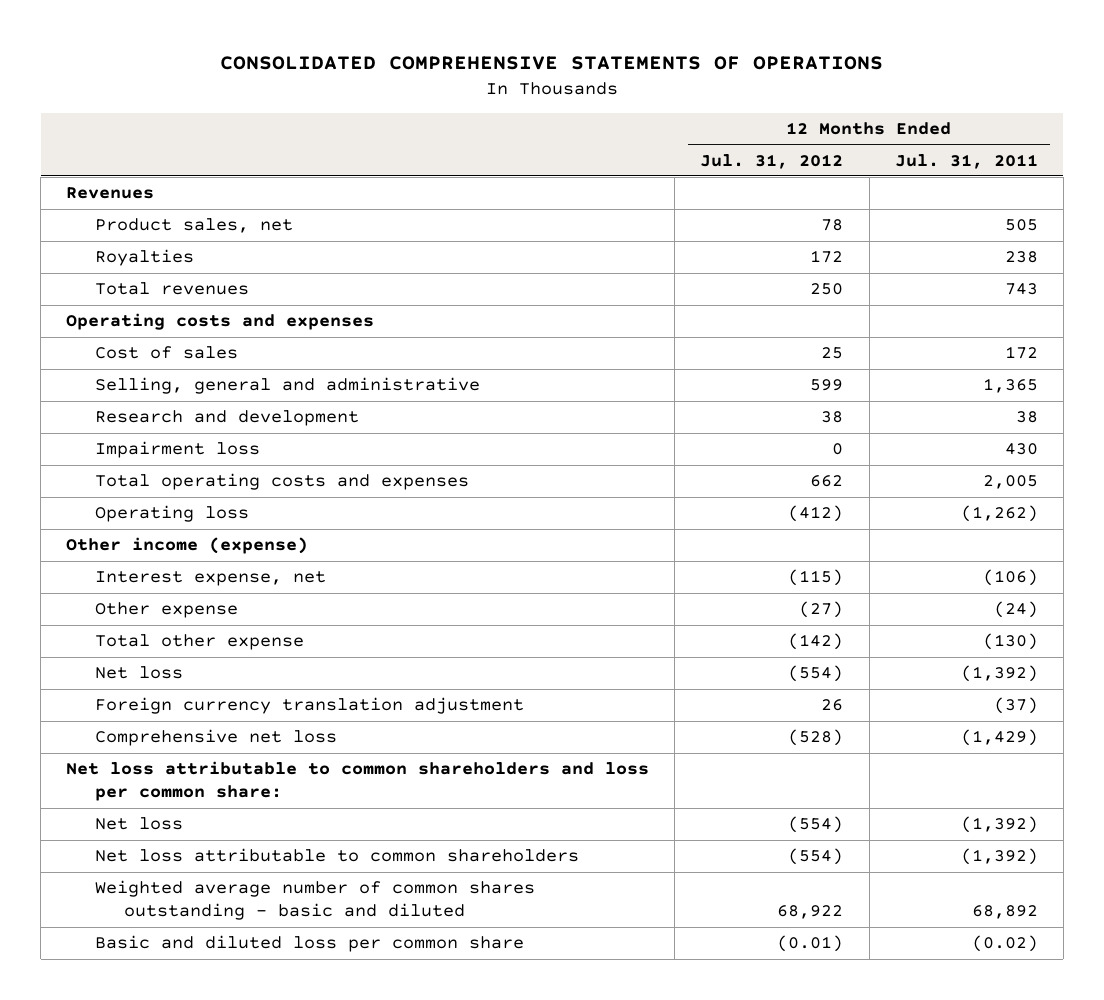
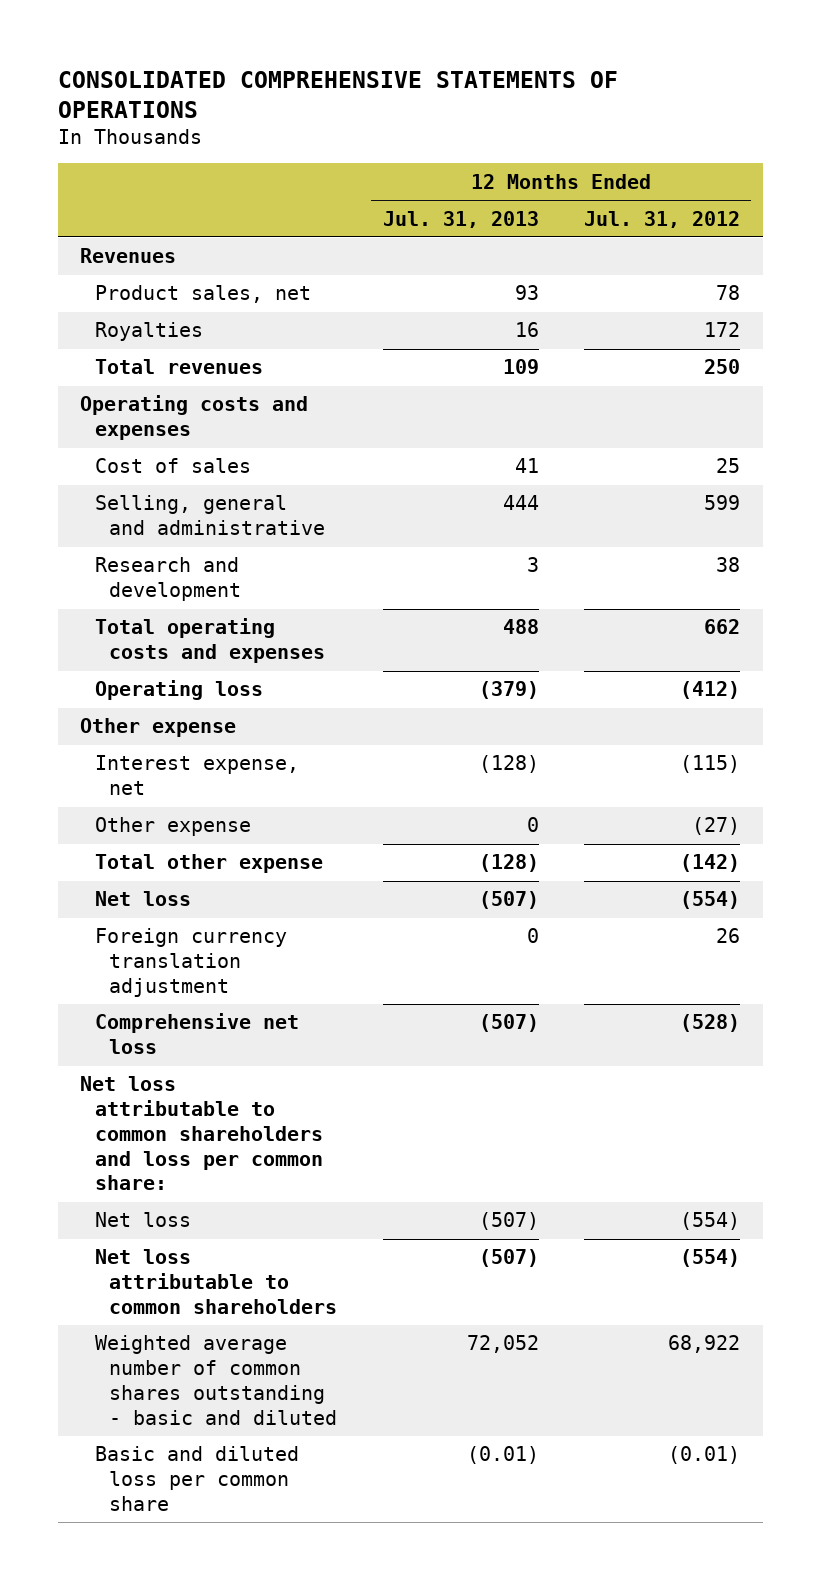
[894,153,1038,169] Jul. 31, 2011 -> none
none -> [382,210,539,228] Jul. 31, 2013
[94,441,260,459] Impairment loss -> none
[66,537,309,555] Other income (expense) -> [80,718,237,738] Other expense

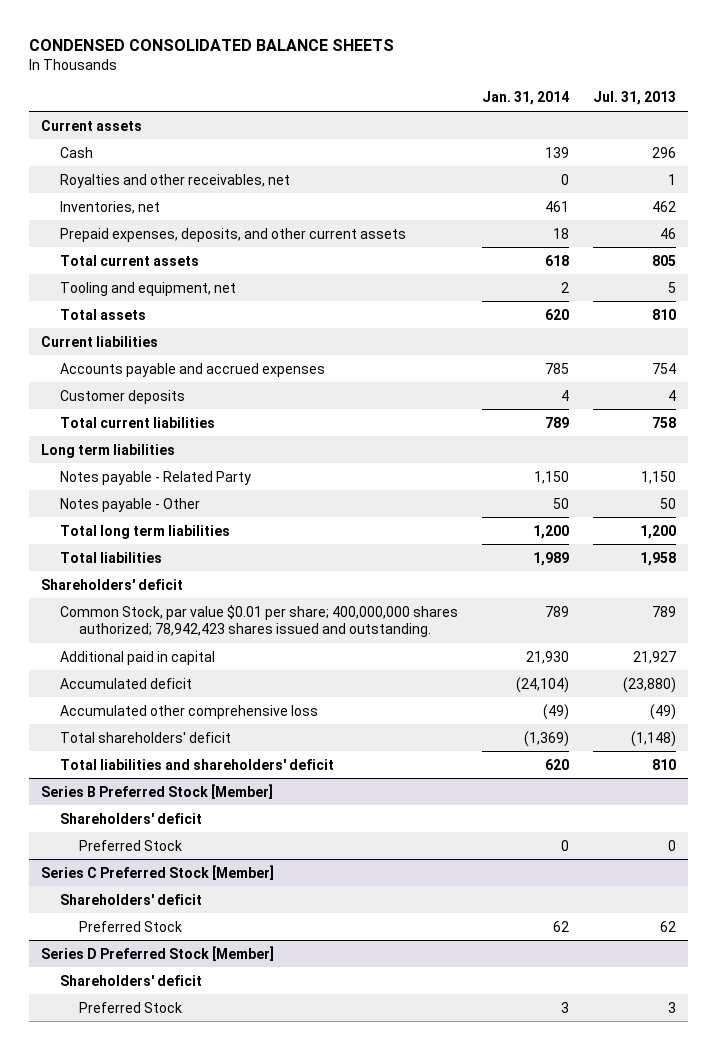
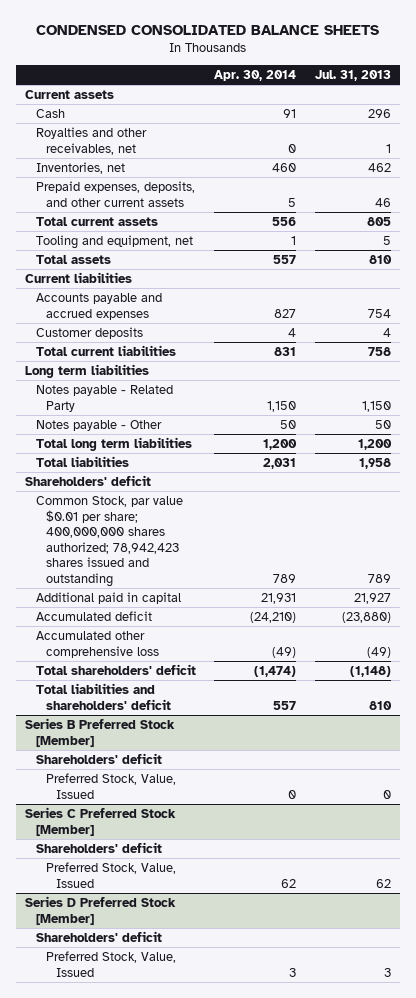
[482,91,570,106] Jan. 31, 2014 -> none
none -> [214,69,297,81] Apr. 30, 2014
[60,604,459,638] Common Stock, par value $0.01 per share; 400,000,000 shares authorized; 78,942,423 shares issued and outstanding. -> [35,495,183,587] Common Stock, par value $0.01 per share; 400,000,000 shares authorized; 78,942,423 shares issued and outstanding
[78,839,182,851] Preferred Stock -> [46,772,177,799] Preferred Stock, Value, Issued
[78,920,182,932] Preferred Stock -> [46,861,177,888] Preferred Stock, Value, Issued
[78,1001,182,1013] Preferred Stock -> [46,950,177,977] Preferred Stock, Value, Issued

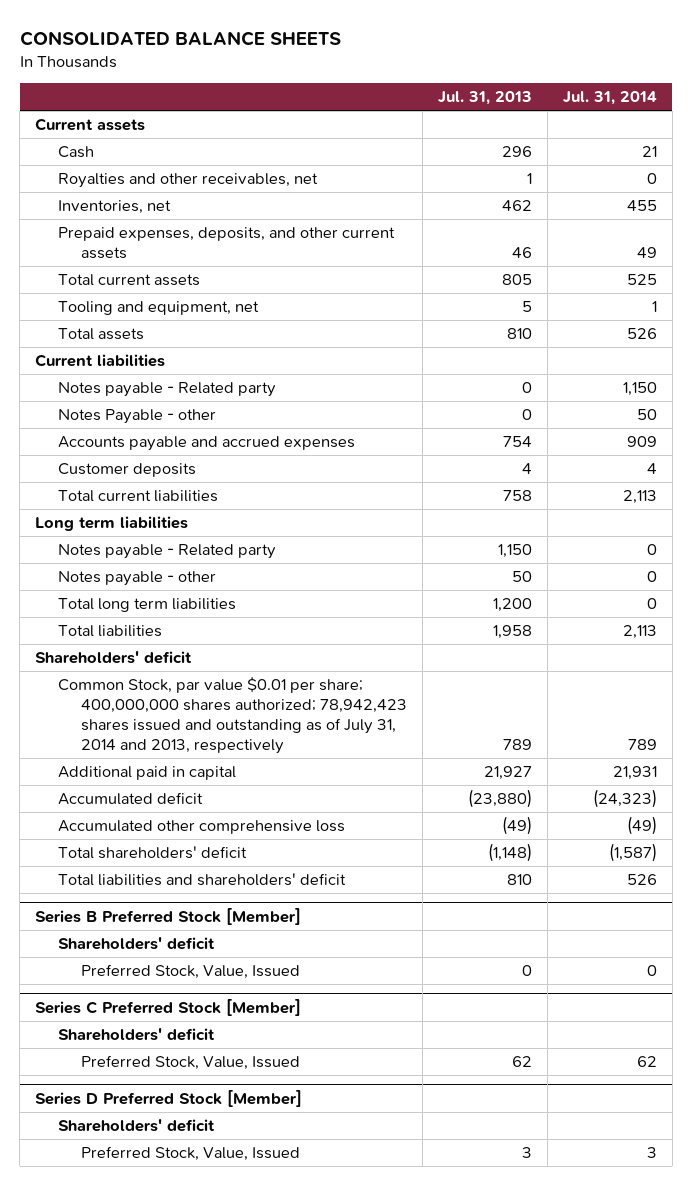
[36,25,380,36] CONDENSED CONSOLIDATED BALANCE SHEETS -> [19,30,341,46] CONSOLIDATED BALANCE SHEETS
[214,69,297,81] Apr. 30, 2014 -> none
none -> [562,91,657,106] Jul. 31, 2014
none -> [58,381,277,397] Notes payable - Related party
none -> [58,408,217,424] Notes Payable - other
[35,384,173,412] Notes payable - Related Party -> [58,543,277,559] Notes payable - Related party
[35,419,162,431] Notes payable - Other -> [58,570,217,586] Notes payable - other
[35,495,183,587] Common Stock, par value $0.01 per share; 400,000,000 shares authorized; 78,942,423 shares issued and outstanding -> [58,676,408,754] Common Stock, par value $0.01 per share; 400,000,000 shares authorized; 78,942,423 shares issued and outstanding as of July 31, 2014 and 2013, respectively

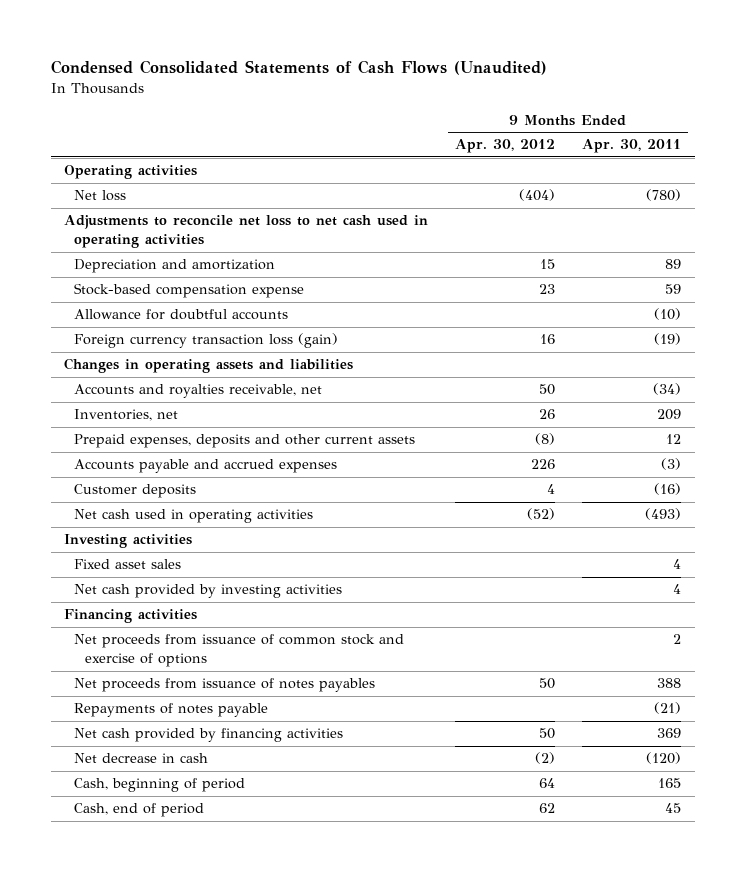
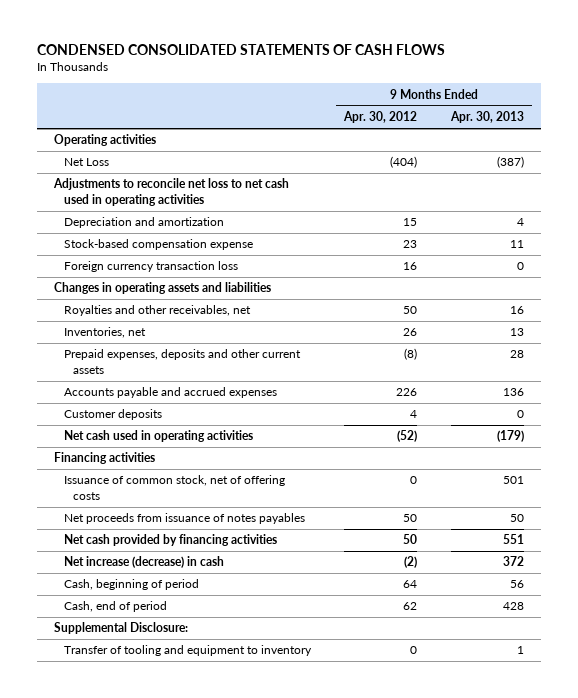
[50,60,547,76] Condensed Consolidated Statements of Cash Flows (Unaudited) -> [36,44,445,56] CONDENSED CONSOLIDATED STATEMENTS OF CASH FLOWS
[582,139,682,154] Apr. 30, 2011 -> none
none -> [449,111,524,124] Apr. 30, 2013
[74,190,127,202] Net loss -> [63,158,109,167] Net Loss
[74,309,289,321] Allowance for doubtful accounts -> none
[74,333,339,349] Foreign currency transaction loss (gain) -> [63,261,238,273] Foreign currency transaction loss
[74,384,323,399] Accounts and royalties receivable, net -> [63,305,251,317] Royalties and other receivables, net
[64,534,193,549] Investing activities -> none
[74,559,182,570] Fixed asset sales -> none
[74,584,343,599] Net cash provided by investing activities -> none
[74,634,405,668] Net proceeds from issuance of common stock and exercise of options -> none
none -> [63,475,285,500] Issuance of common stock, net of offering costs
[74,703,269,718] Repayments of notes payable -> none
[74,753,209,764] Net decrease in cash -> [63,556,224,569] Net increase (decrease) in cash
none -> [53,622,188,635] Supplemental Disclosure:
none -> [63,645,312,657] Transfer of tooling and equipment to inventory

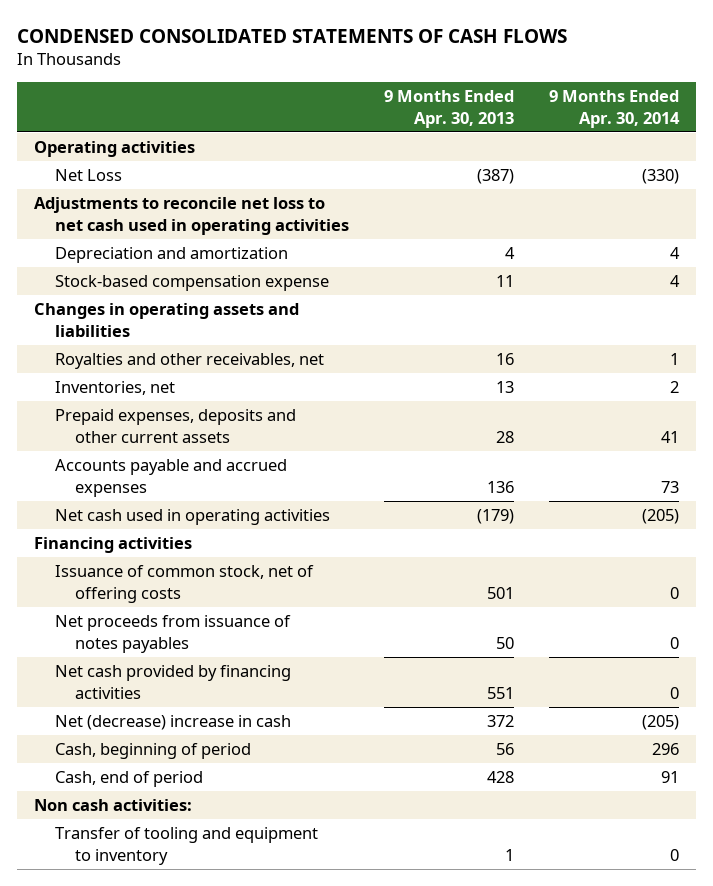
[343,111,418,124] Apr. 30, 2012 -> none
none -> [548,90,680,128] 9 Months Ended Apr. 30, 2014
[63,261,238,273] Foreign currency transaction loss -> none
[63,409,162,421] Customer deposits -> none
[63,556,224,569] Net increase (decrease) in cash -> [54,715,291,731] Net (decrease) increase in cash
[53,622,188,635] Supplemental Disclosure: -> none
none -> [34,799,193,812] Non cash activities:

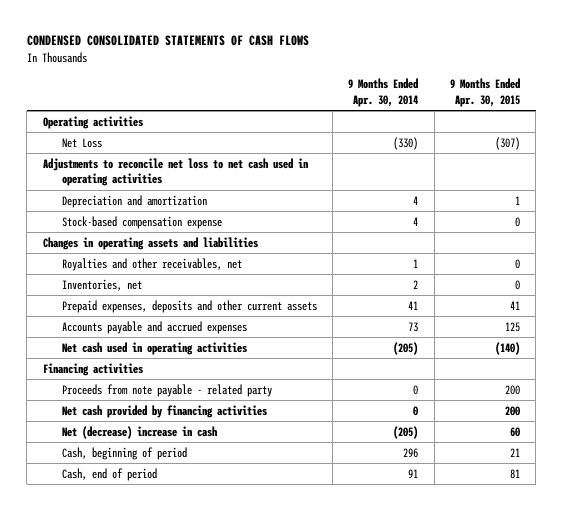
[383,90,514,128] 9 Months Ended Apr. 30, 2013 -> none
none -> [449,78,520,107] 9 Months Ended Apr. 30, 2015
[54,565,314,603] Issuance of common stock, net of offering costs -> none
[54,615,291,653] Net proceeds from issuance of notes payables -> none
none -> [61,383,272,397] Proceeds from note payable - related party
[34,799,193,812] Non cash activities: -> none
[54,827,318,865] Transfer of tooling and equipment to inventory -> none

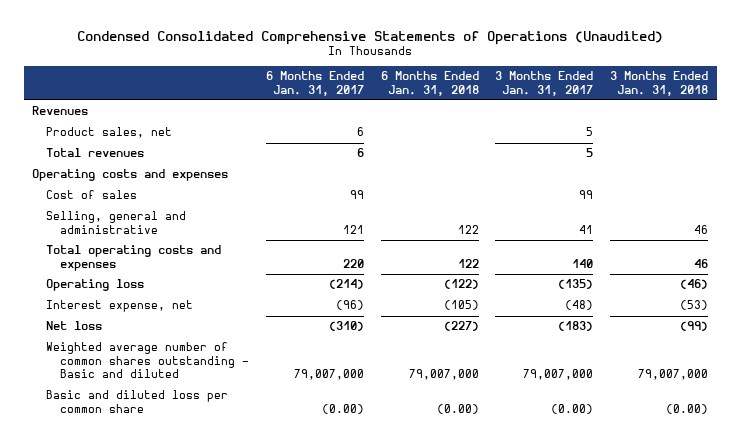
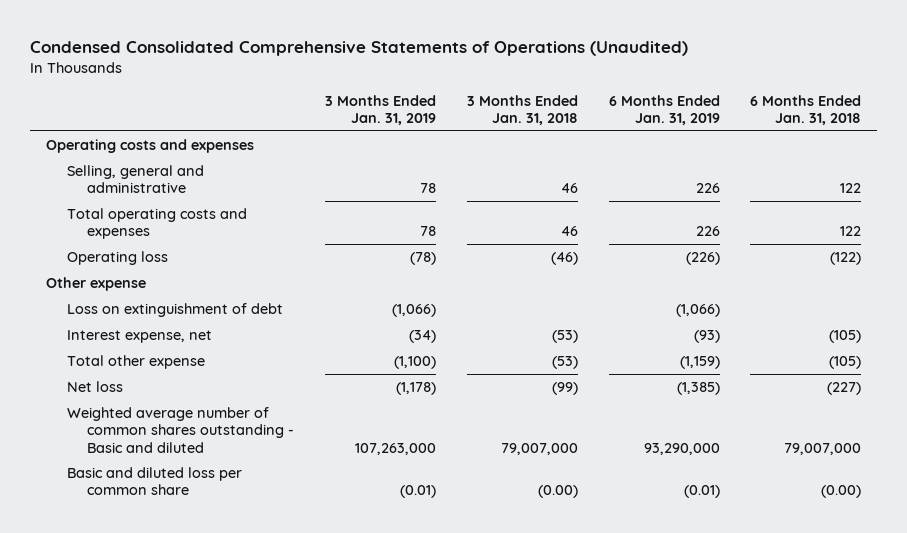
[265,71,364,96] 6 Months Ended Jan. 31, 2017 -> none
[495,71,594,96] 3 Months Ended Jan. 31, 2017 -> none
none -> [325,94,437,126] 3 Months Ended Jan. 31, 2019
none -> [608,94,720,126] 6 Months Ended Jan. 31, 2019
[32,106,89,116] Revenues -> none
[46,127,173,139] Product sales, net -> none
[46,148,145,158] Total revenues -> none
[46,190,138,200] Cost of sales -> none
none -> [45,276,146,291] Other expense
none -> [66,302,283,317] Loss on extinguishment of debt
none -> [66,354,205,369] Total other expense

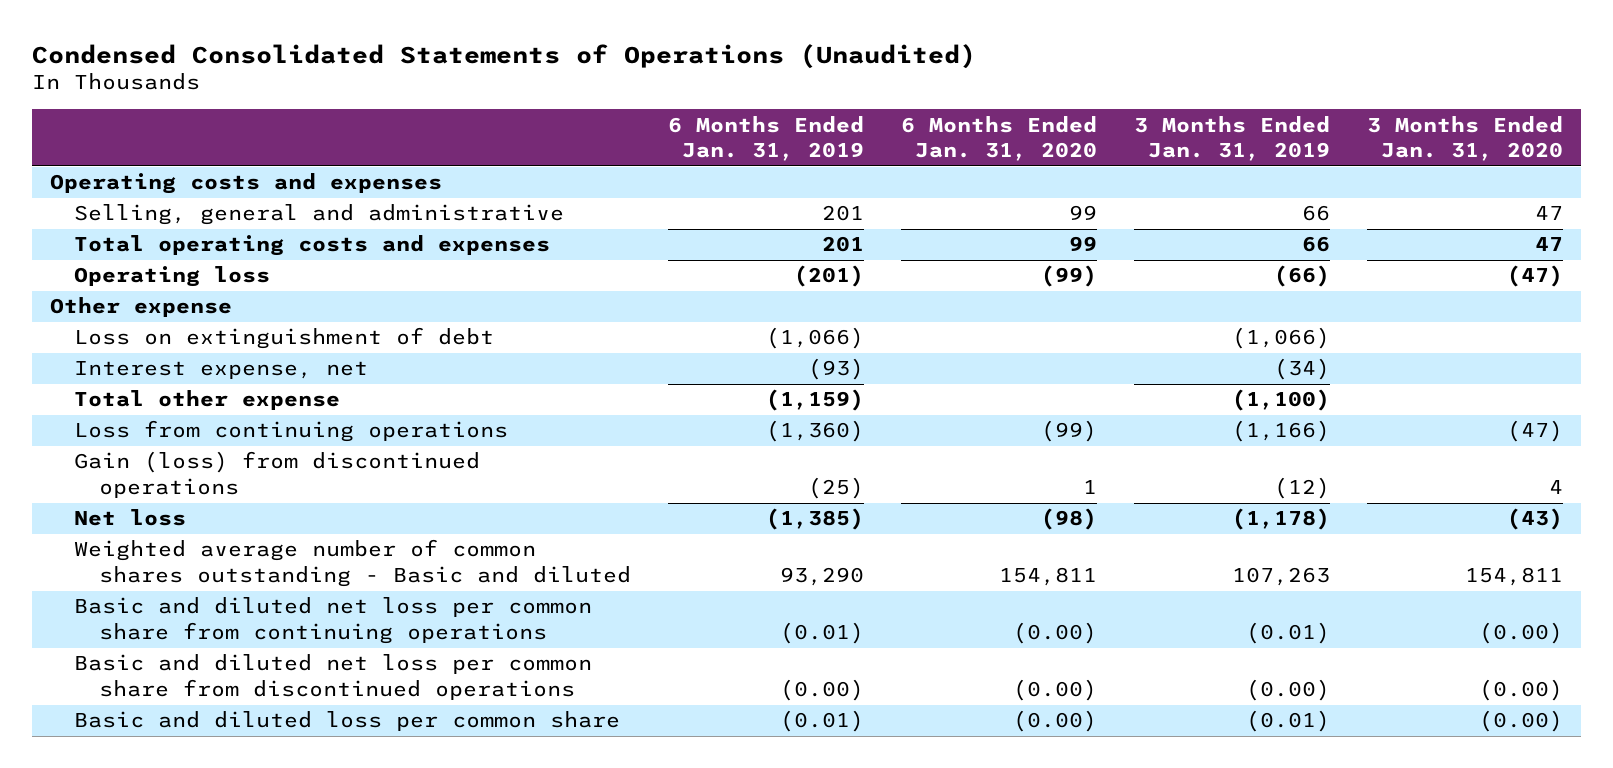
[30,41,689,57] Condensed Consolidated Comprehensive Statements of Operations (Unaudited) -> [31,43,976,69] Condensed Consolidated Statements of Operations (Unaudited)
[466,94,578,126] 3 Months Ended Jan. 31, 2018 -> none
[750,94,862,126] 6 Months Ended Jan. 31, 2018 -> none
none -> [900,115,1097,162] 6 Months Ended Jan. 31, 2020
none -> [1366,115,1563,162] 3 Months Ended Jan. 31, 2020
[420,183,437,194] 78 -> [1301,205,1330,222] 66
[695,183,720,194] 226 -> [821,205,864,222] 201
[420,226,437,237] 78 -> [1301,236,1330,253] 66
[695,226,720,237] 226 -> [821,236,864,253] 201
[410,251,437,265] (78) -> [1273,265,1330,288] (66)
[685,251,720,265] (226) -> [793,265,864,288] (201)
none -> [74,420,509,443] Loss from continuing operations
none -> [74,451,481,499] Gain (loss) from discontinued operations
[355,442,437,455] 107,263,000 -> [1231,567,1330,587] 107,263
[643,442,720,455] 93,290,000 -> [779,567,864,587] 93,290
none -> [74,597,593,645] Basic and diluted net loss per common share from continuing operations
none -> [74,654,593,701] Basic and diluted net loss per common share from discontinued operations

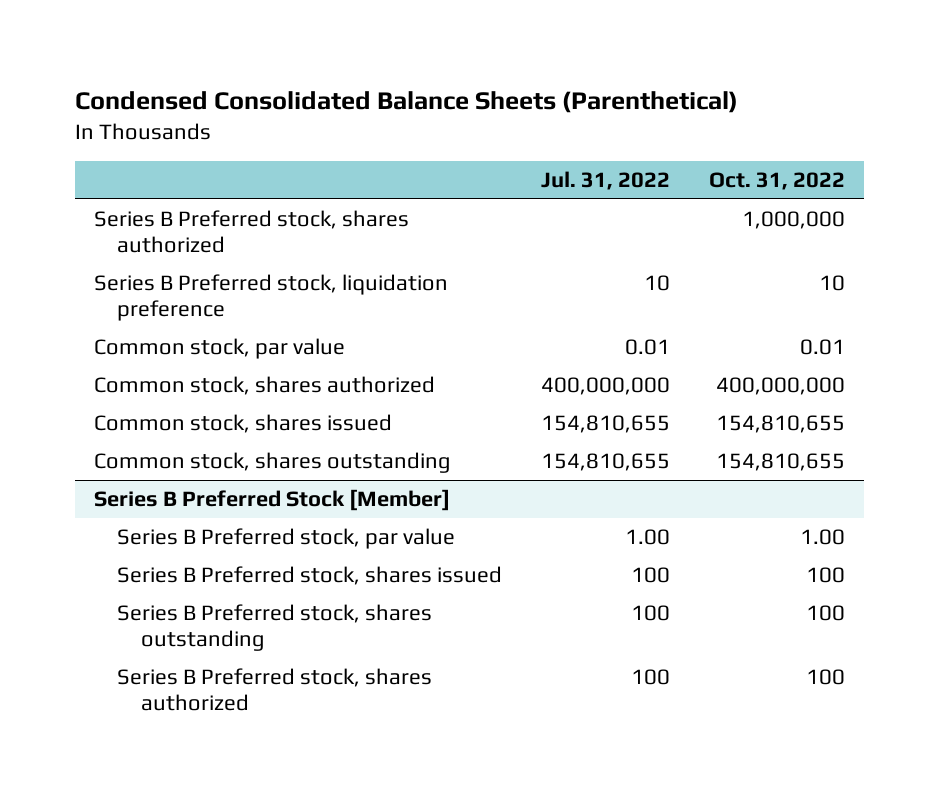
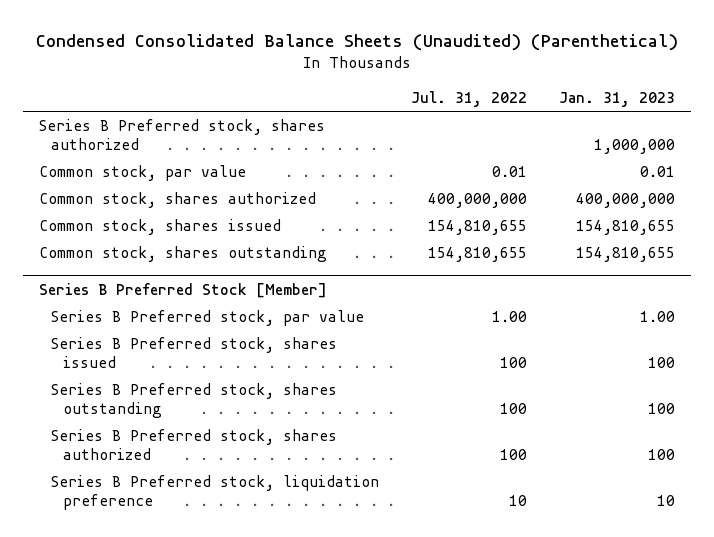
[74,90,738,113] Condensed Consolidated Balance Sheets (Parenthetical) -> [35,34,678,52] Condensed Consolidated Balance Sheets (Unaudited) (Parenthetical)
[709,171,846,190] Oct. 31, 2022 -> none
none -> [558,91,675,107] Jan. 31, 2023
[94,274,449,321] Series B Preferred stock, liquidation preference -> none
none -> [51,474,380,511] Series B Preferred stock, liquidation preference

